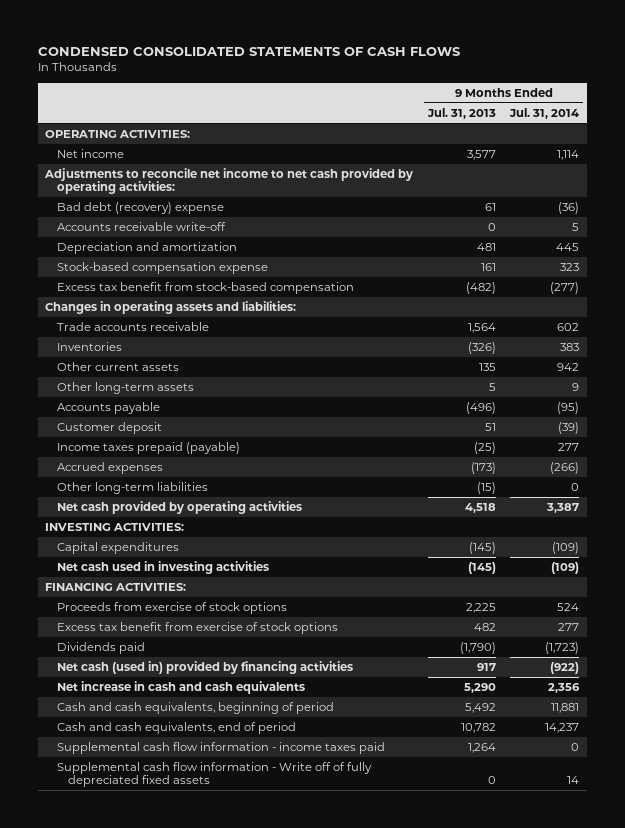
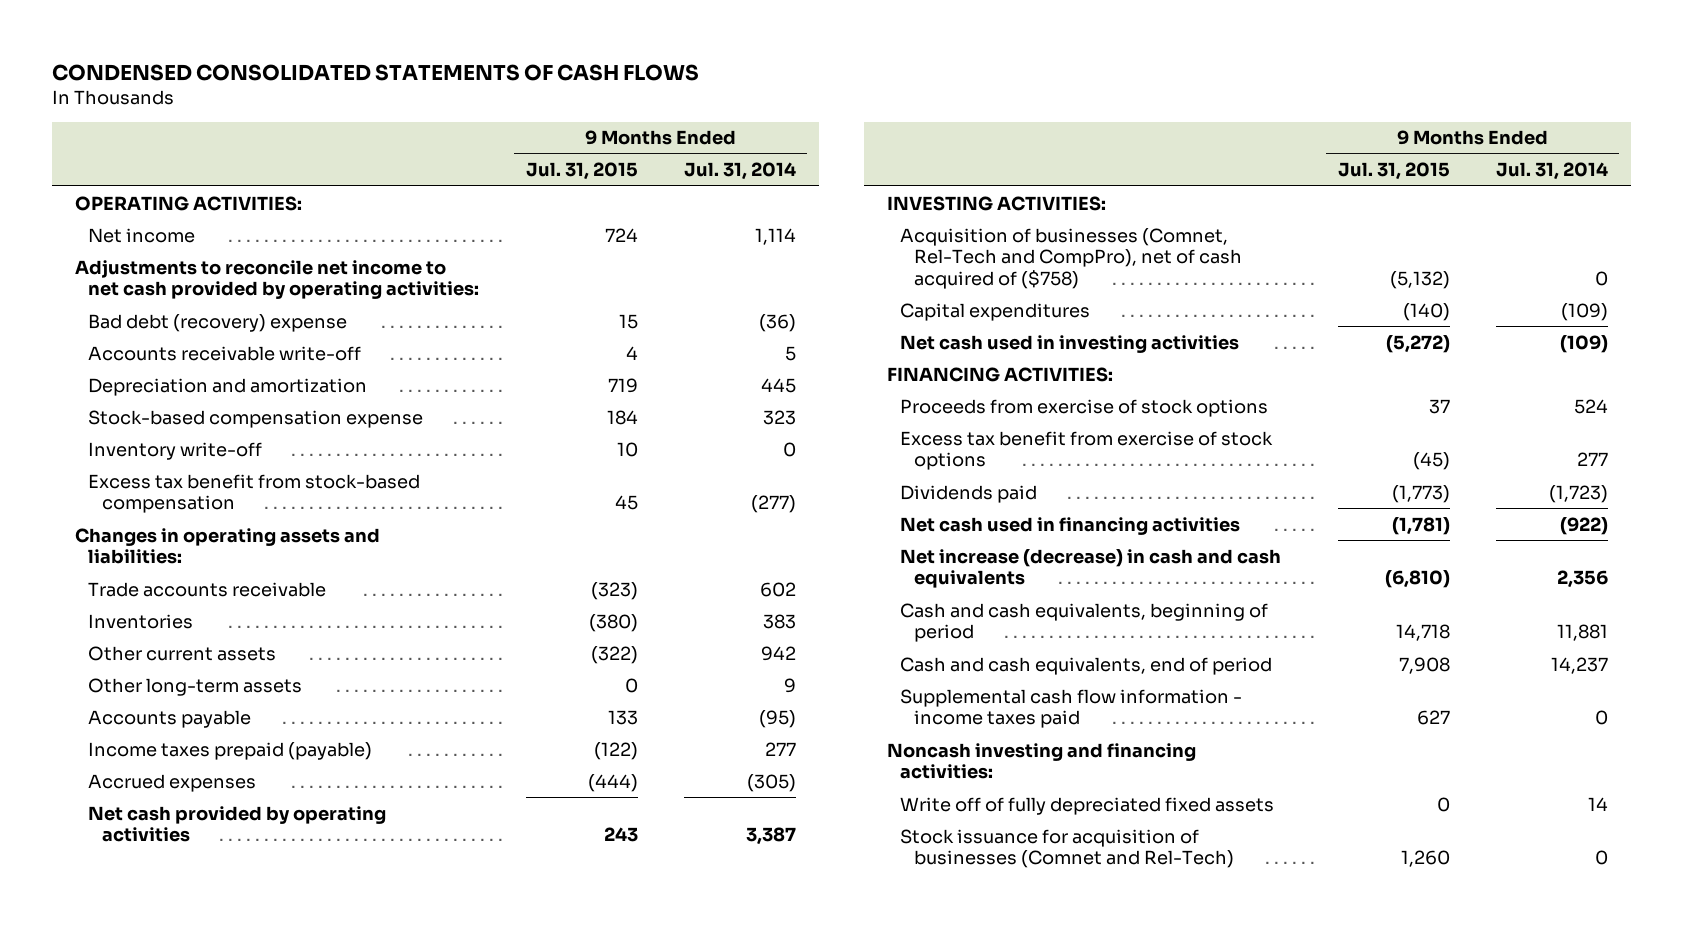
[426,107,496,119] Jul. 31, 2013 -> none
none -> [525,162,638,181] Jul. 31, 2015
none -> [88,441,263,460] Inventory write-off
[56,421,162,434] Customer deposit -> none
[56,481,208,494] Other long-term liabilities -> none
[550,461,580,474] (266) -> [746,773,796,792] (305)
none -> [900,227,1243,289] Acquisition of businesses (Comnet, Rel-Tech and CompPro), net of cash acquired of ($758)
[56,660,353,674] Net cash (used in) provided by financing activities -> [900,516,1241,535] Net cash used in financing activities
[56,680,305,694] Net increase in cash and cash equivalents -> [900,548,1282,589] Net increase (decrease) in cash and cash equivalents
none -> [886,742,1196,780] Noncash investing and financing activities:
[56,761,372,788] Supplemental cash flow information - Write off of fully depreciated fixed assets -> [900,796,1275,815] Write off of fully depreciated fixed assets
none -> [900,828,1235,869] Stock issuance for acquisition of businesses (Comnet and Rel-Tech)

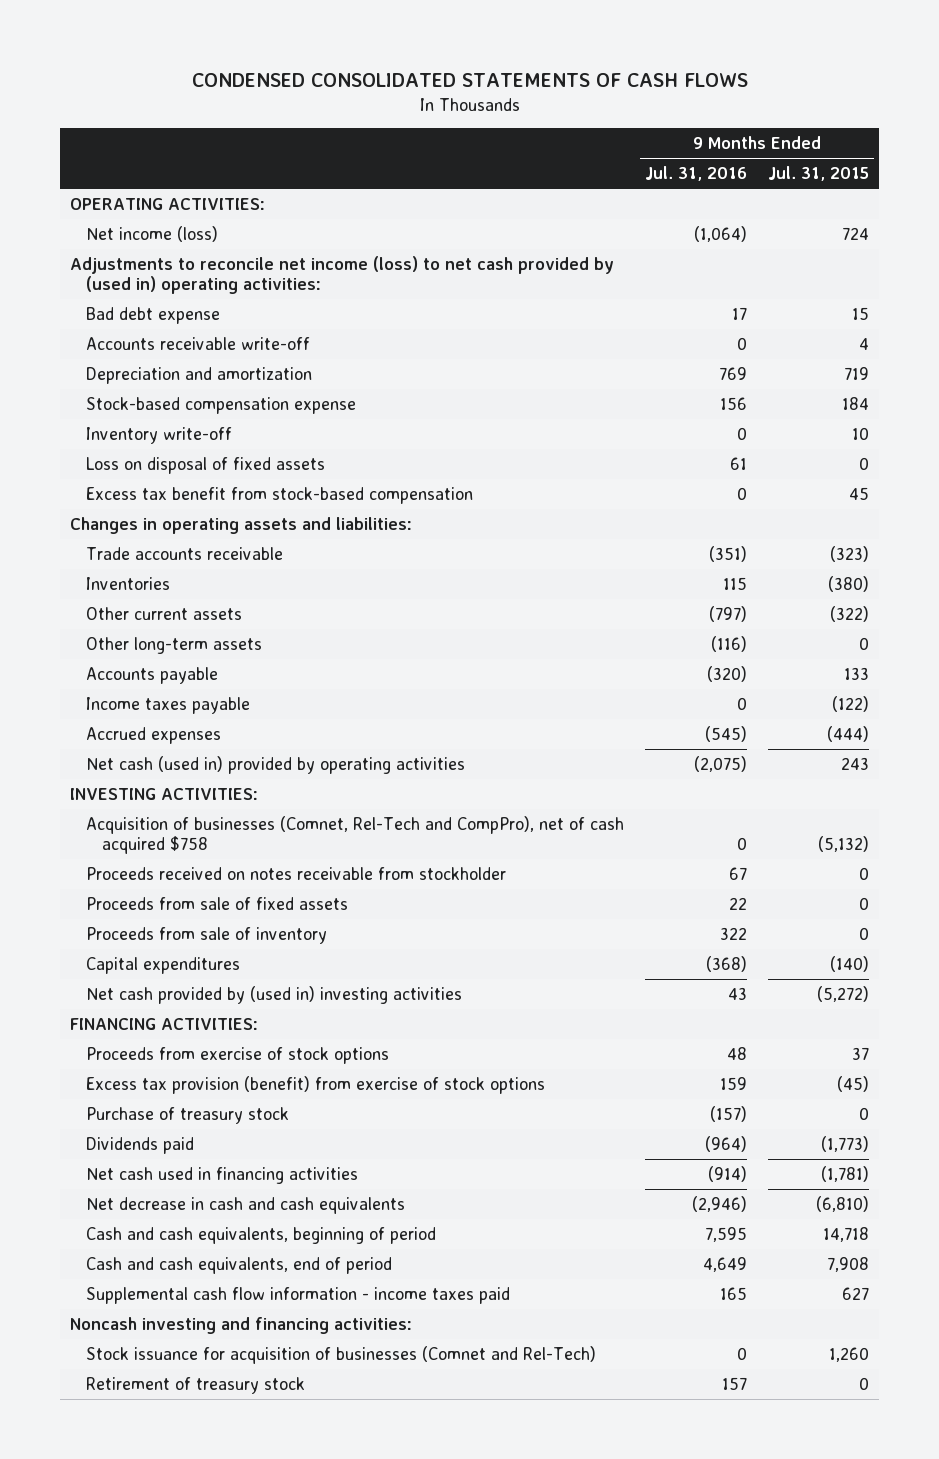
[683,162,796,181] Jul. 31, 2014 -> none
none -> [644,166,747,182] Jul. 31, 2016
[88,227,196,243] Net income -> [86,225,219,242] Net income (loss)
[74,259,480,300] Adjustments to reconcile net income to net cash provided by operating activities: -> [70,255,615,295] Adjustments to reconcile net income (loss) to net cash provided by (used in) operating activities:
[88,313,348,332] Bad debt (recovery) expense -> [86,306,221,324] Bad debt expense
none -> [86,456,326,474] Loss on disposal of fixed assets
[88,741,373,760] Income taxes prepaid (payable) -> [86,696,251,714] Income taxes payable
[88,805,387,843] Net cash provided by operating activities -> [86,755,466,774] Net cash (used in) provided by operating activities
[900,227,1243,289] Acquisition of businesses (Comnet, Rel-Tech and CompPro), net of cash acquired of ($758) -> [86,815,625,855] Acquisition of businesses (Comnet, Rel-Tech and CompPro), net of cash acquired $758
none -> [86,866,507,880] Proceeds received on notes receivable from stockholder
none -> [86,896,349,910] Proceeds from sale of fixed assets
none -> [86,926,328,944] Proceeds from sale of inventory
[900,334,1240,353] Net cash used in investing activities -> [86,985,463,1004] Net cash provided by (used in) investing activities
[900,430,1274,471] Excess tax benefit from exercise of stock options -> [86,1075,546,1094] Excess tax provision (benefit) from exercise of stock options
none -> [86,1106,290,1124] Purchase of treasury stock
[900,548,1282,589] Net increase (decrease) in cash and cash equivalents -> [86,1196,406,1214] Net decrease in cash and cash equivalents
[900,796,1275,815] Write off of fully depreciated fixed assets -> none
none -> [86,1376,306,1394] Retirement of treasury stock

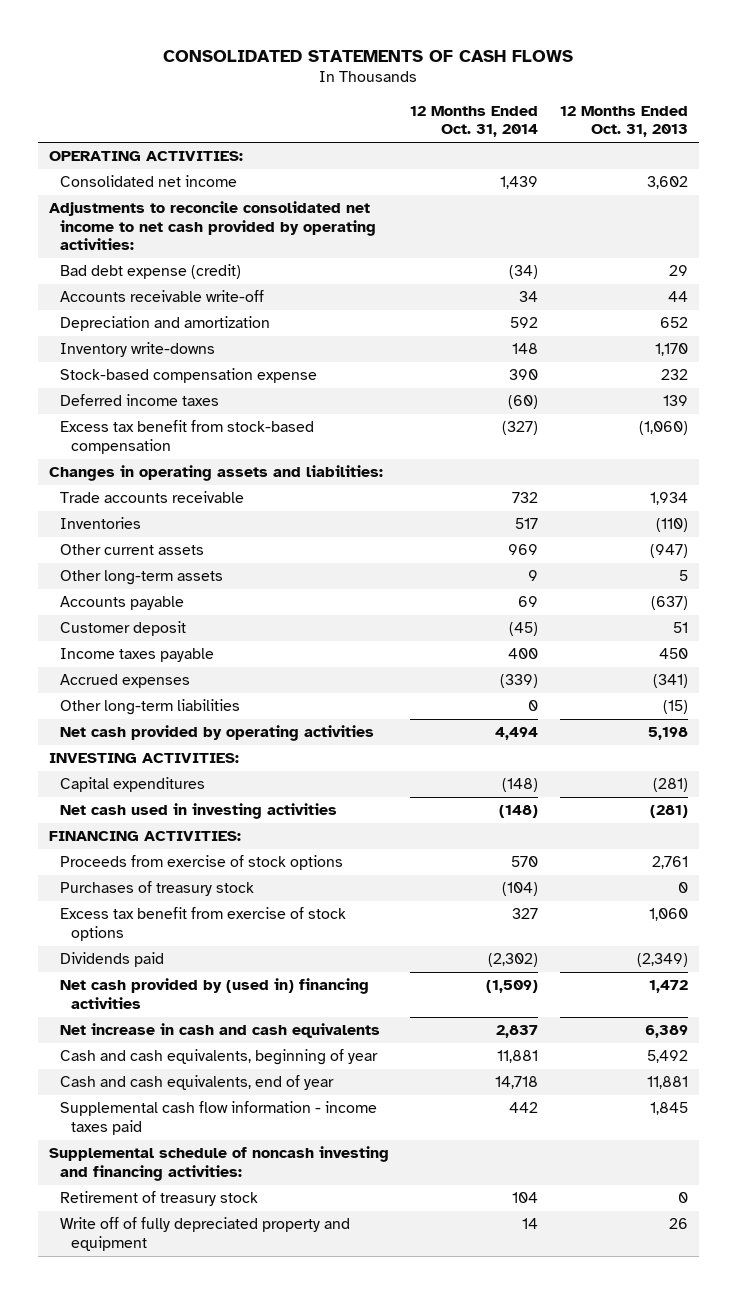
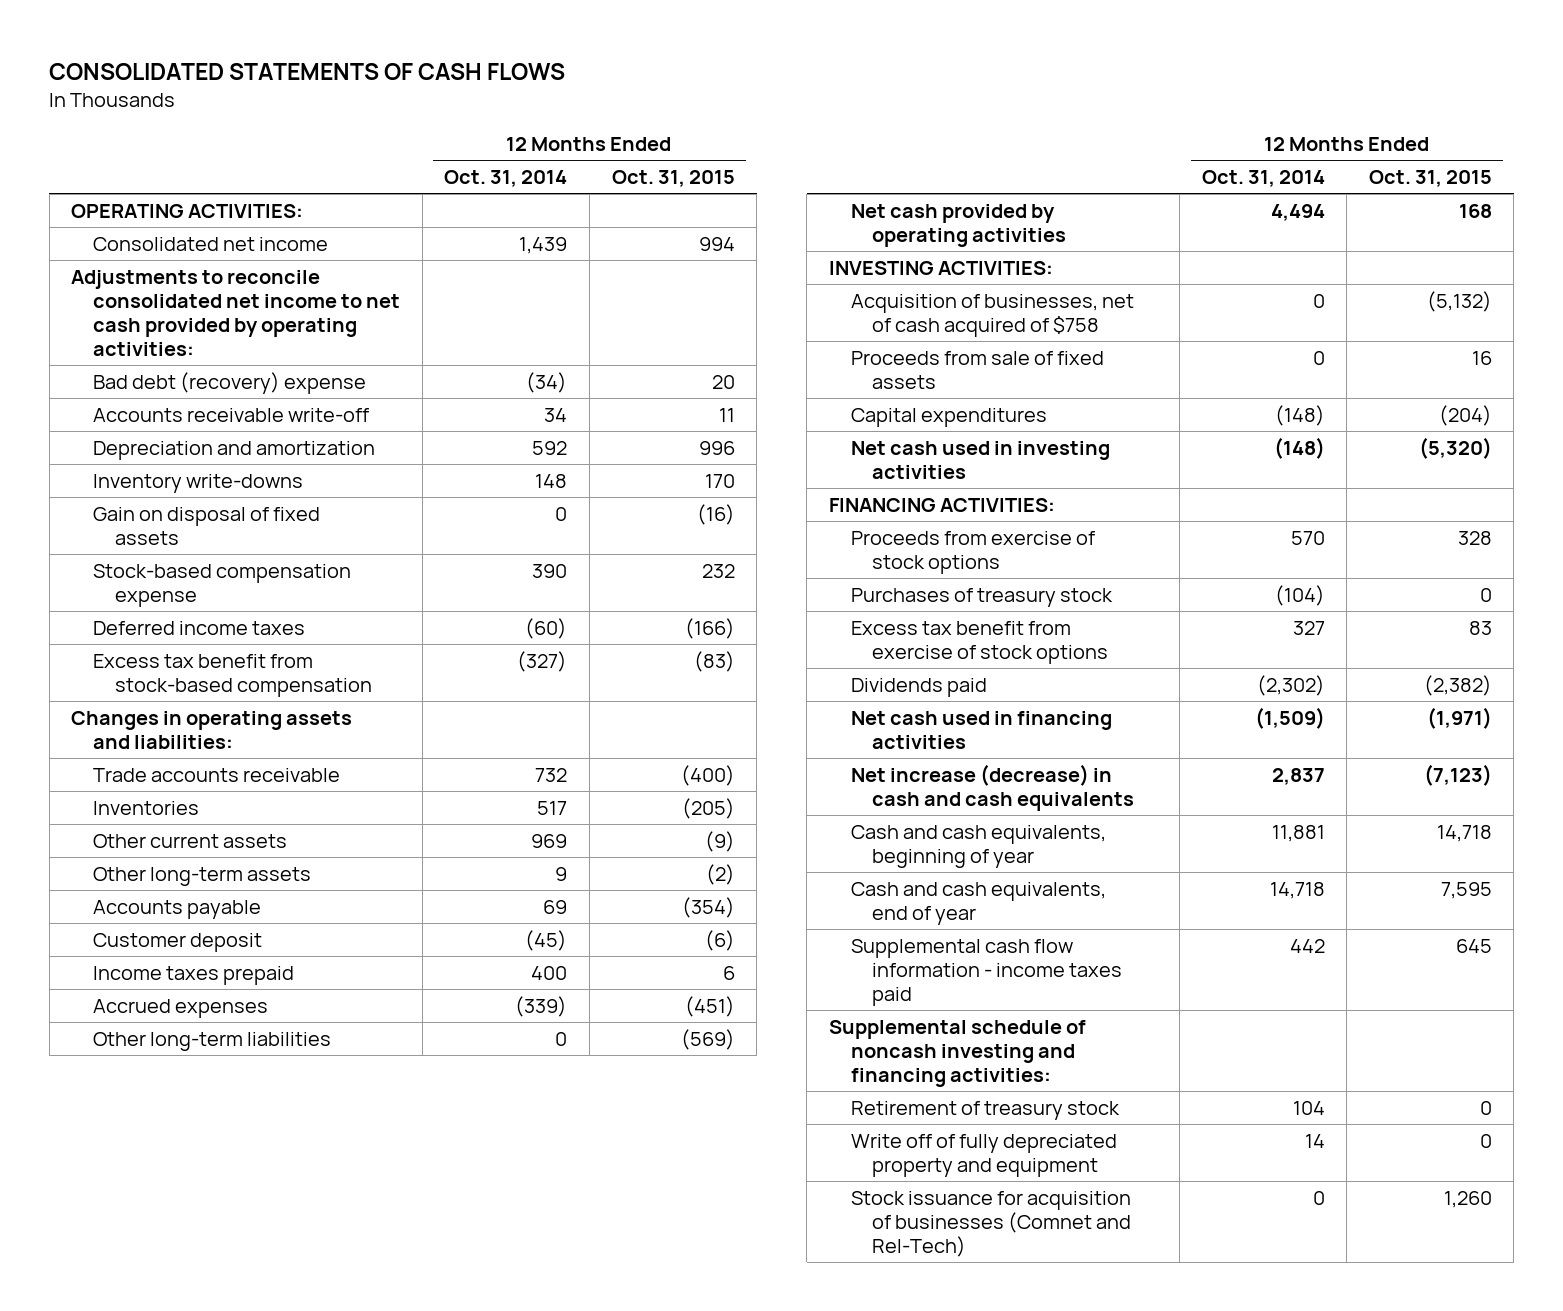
[560,106,689,138] 12 Months Ended Oct. 31, 2013 -> none
none -> [611,169,735,187] Oct. 31, 2015
[59,264,241,280] Bad debt expense (credit) -> [93,371,367,394] Bad debt (recovery) expense
none -> [93,506,321,545] Gain on disposal of fixed assets
[59,648,214,663] Income taxes payable -> [93,965,295,985] Income taxes prepaid
none -> [850,293,1134,337] Acquisition of businesses, net of cash acquired of $758
none -> [850,350,1104,389] Proceeds from sale of fixed assets
[59,978,369,1009] Net cash provided by (used in) financing activities -> [850,710,1112,749] Net cash used in financing activities
[59,1023,380,1039] Net increase in cash and cash equivalents -> [850,763,1135,811] Net increase (decrease) in cash and cash equivalents
none -> [850,1190,1132,1257] Stock issuance for acquisition of businesses (Comnet and Rel-Tech)

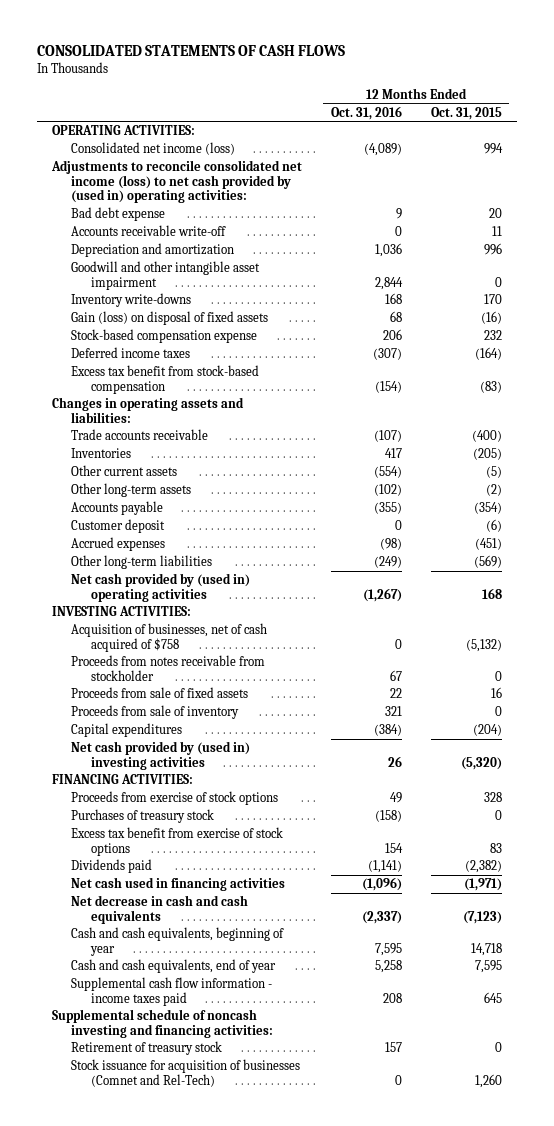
[444,169,568,187] Oct. 31, 2014 -> none
none -> [330,105,402,120] Oct. 31, 2016
[93,236,329,251] Consolidated net income -> [71,142,236,156] Consolidated net income (loss)
[71,269,401,356] Adjustments to reconcile consolidated net income to net cash provided by operating activities: -> [50,160,302,204] Adjustments to reconcile consolidated net income (loss) to net cash provided by (used in) operating activities:
[93,371,367,394] Bad debt (recovery) expense -> [71,207,166,222] Bad debt expense
none -> [71,261,261,290] Goodwill and other intangible asset impairment
[93,506,321,545] Gain on disposal of fixed assets -> [71,311,269,326] Gain (loss) on disposal of fixed assets
[684,617,735,639] (166) -> [475,347,503,361] (164)
[704,830,735,852] (9) -> [486,466,503,479] (5)
[93,965,295,985] Income taxes prepaid -> none
[850,203,1067,247] Net cash provided by operating activities -> [71,573,251,602] Net cash provided by (used in) operating activities
none -> [71,655,266,681] Proceeds from notes receivable from stockholder
none -> [71,705,240,720] Proceeds from sale of inventory
[850,440,1110,479] Net cash used in investing activities -> [71,741,251,770] Net cash provided by (used in) investing activities
[850,763,1135,811] Net increase (decrease) in cash and cash equivalents -> [71,895,249,924] Net decrease in cash and cash equivalents
[850,1133,1117,1177] Write off of fully depreciated property and equipment -> none

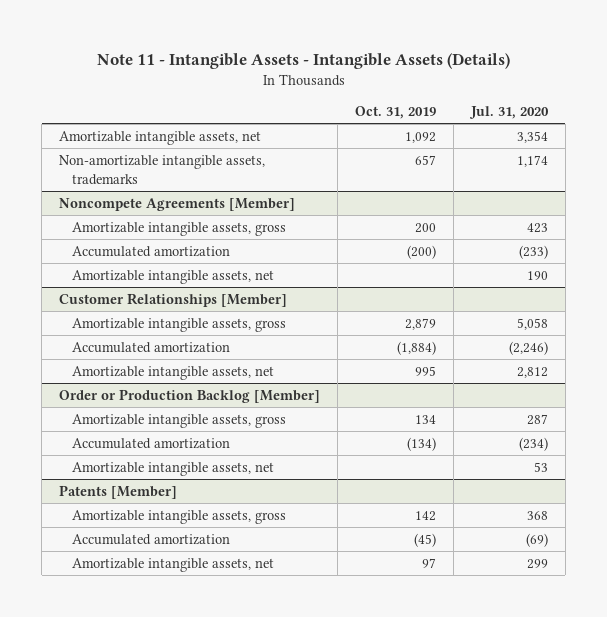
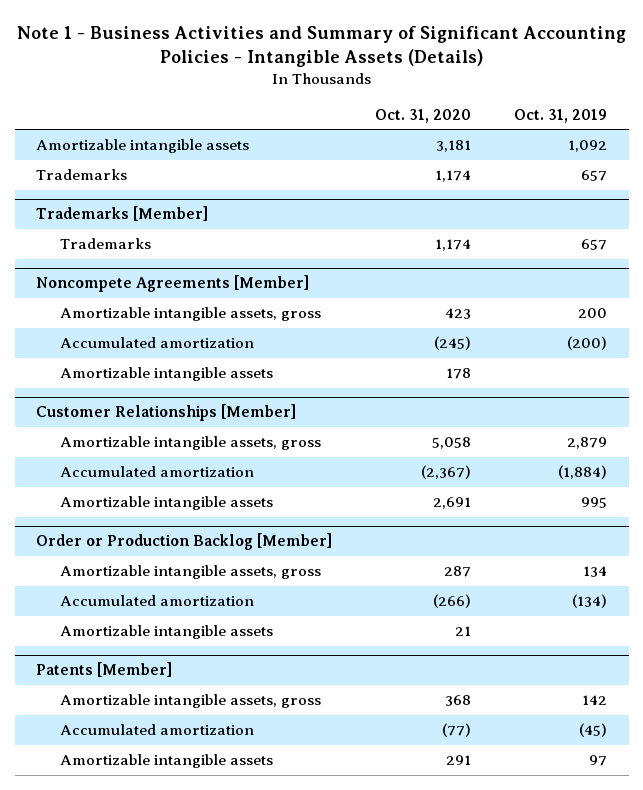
[96,52,510,69] Note 11 - Intangible Assets - Intangible Assets (Details) -> [16,25,626,67] Note 1 - Business Activities and Summary of Significant Accounting Policies - Intangible Assets (Details)
[468,106,549,120] Jul. 31, 2020 -> none
none -> [375,108,472,123] Oct. 31, 2020
[59,130,262,145] Amortizable intangible assets, net -> [36,139,250,154] Amortizable intangible assets
[59,154,266,185] Non-amortizable intangible assets, trademarks -> [36,169,128,181] Trademarks
none -> [36,206,209,222] Trademarks [Member]
none -> [59,238,151,250] Trademarks
[72,269,275,284] Amortizable intangible assets, net -> [59,367,273,382] Amortizable intangible assets
[72,365,275,380] Amortizable intangible assets, net -> [59,496,273,511] Amortizable intangible assets
[72,461,275,476] Amortizable intangible assets, net -> [59,625,273,640] Amortizable intangible assets
[72,557,275,572] Amortizable intangible assets, net -> [59,754,273,769] Amortizable intangible assets

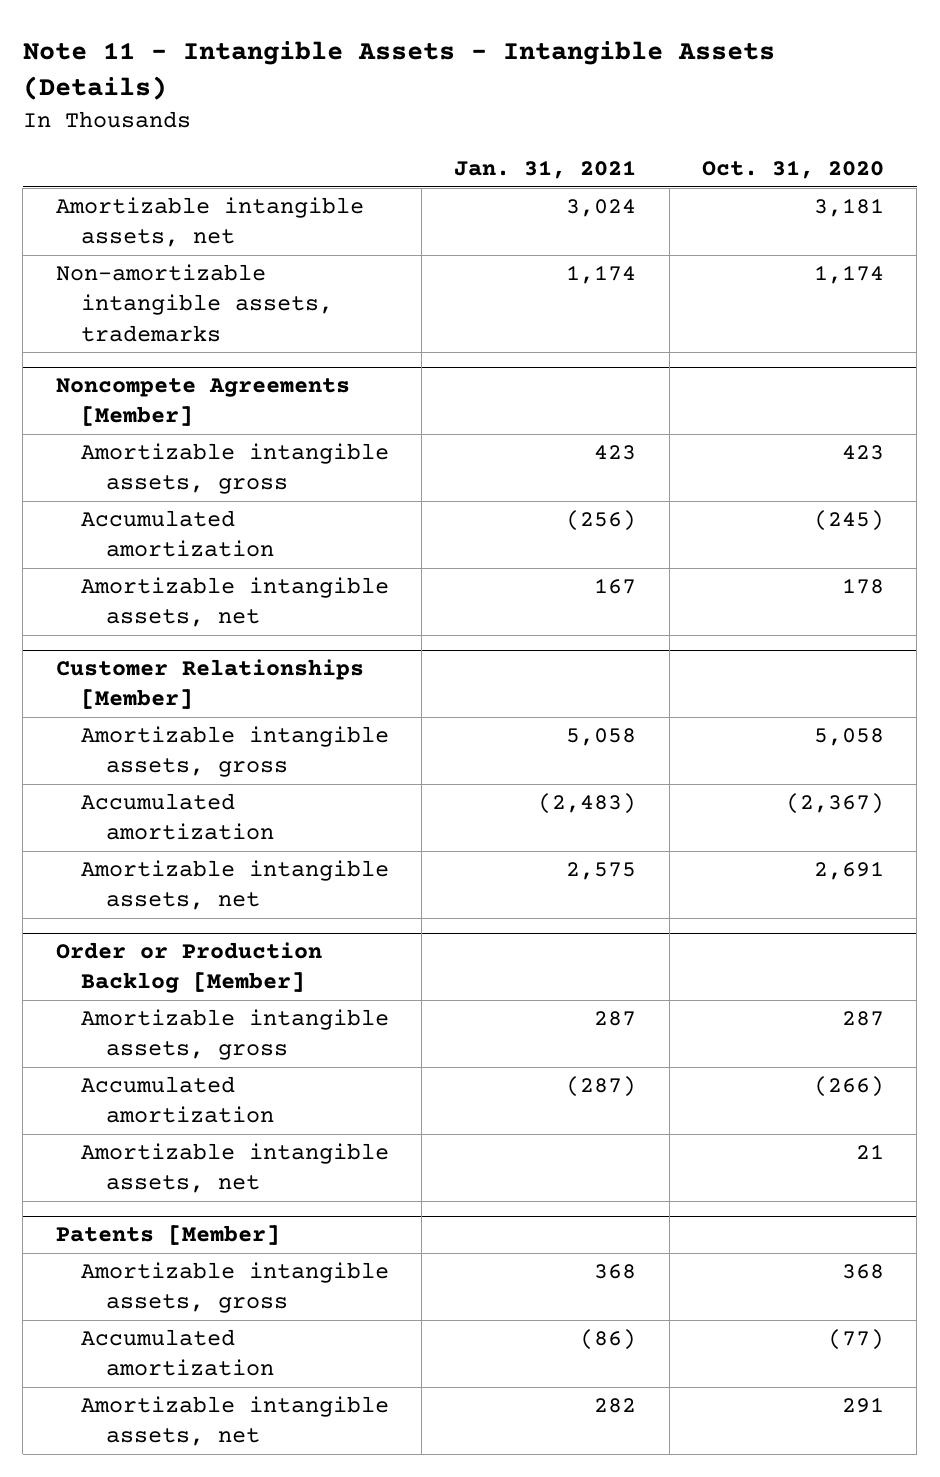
[16,25,626,67] Note 1 - Business Activities and Summary of Significant Accounting Policies - Intangible Assets (Details) -> [22,41,775,101] Note 11 - Intangible Assets - Intangible Assets (Details)
[514,108,608,123] Oct. 31, 2019 -> none
none -> [454,160,637,180] Jan. 31, 2021
[36,206,209,222] Trademarks [Member] -> none
[59,238,151,250] Trademarks -> none
[36,139,250,154] Amortizable intangible assets -> [55,197,364,248] Amortizable intangible assets, net
[36,169,128,181] Trademarks -> [55,264,333,342] Non-amortizable intangible assets, trademarks
[59,367,273,382] Amortizable intangible assets -> [80,577,389,628] Amortizable intangible assets, net
[59,496,273,511] Amortizable intangible assets -> [80,860,389,911] Amortizable intangible assets, net
[59,625,273,640] Amortizable intangible assets -> [80,1143,389,1194] Amortizable intangible assets, net
[59,754,273,769] Amortizable intangible assets -> [80,1396,389,1447] Amortizable intangible assets, net

